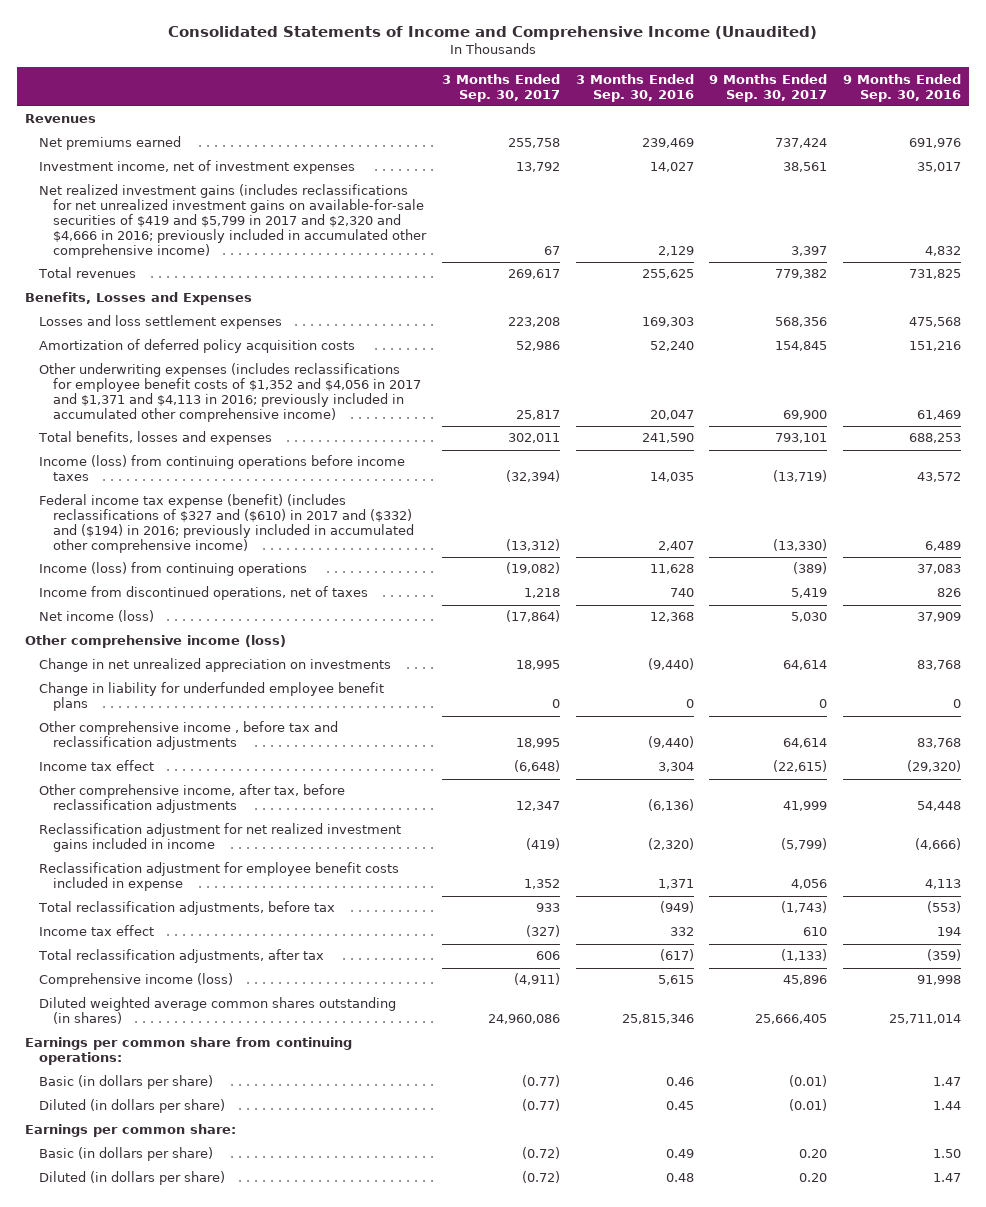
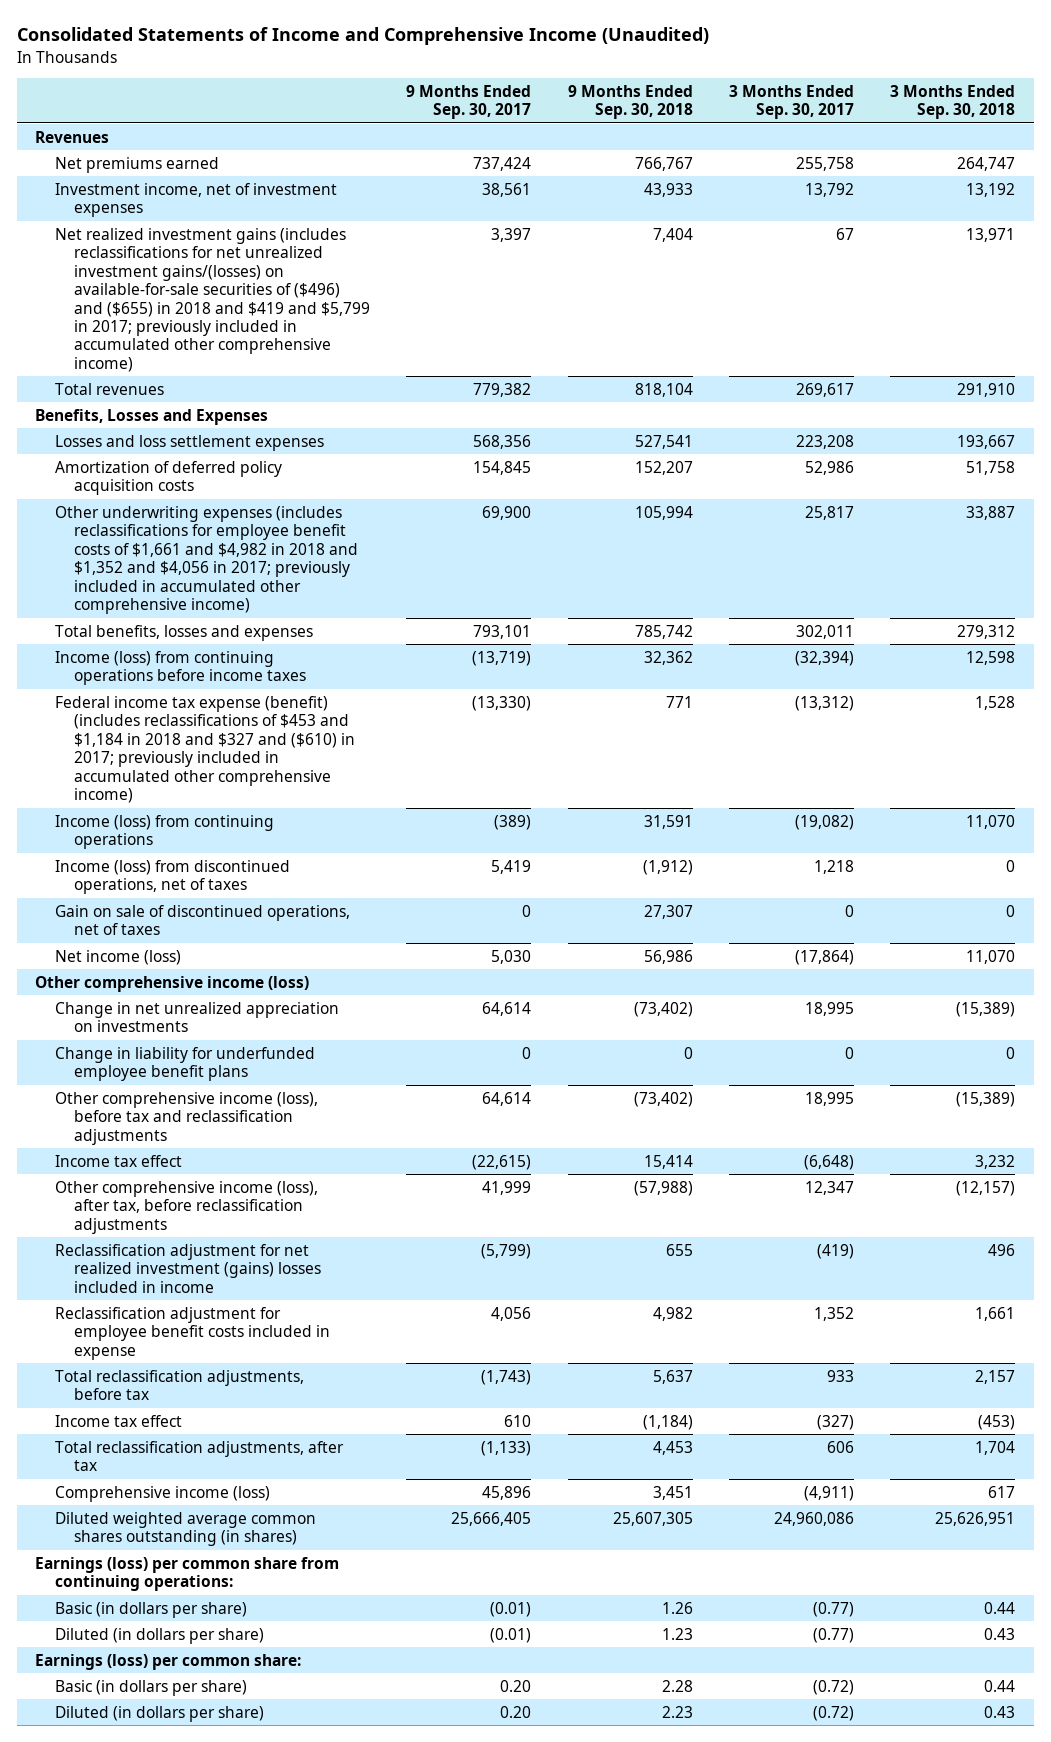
[575,73,694,102] 3 Months Ended Sep. 30, 2016 -> none
[843,73,962,102] 9 Months Ended Sep. 30, 2016 -> none
none -> [567,84,693,120] 9 Months Ended Sep. 30, 2018
none -> [890,84,1016,120] 3 Months Ended Sep. 30, 2018
[39,184,428,259] Net realized investment gains (includes reclassifications for net unrealized investment gains on available-for-sale securities of $419 and $5,799 in 2017 and $2,320 and $4,666 in 2016; previously included in accumulated other comprehensive income) -> [54,227,371,372] Net realized investment gains (includes reclassifications for net unrealized investment gains/(losses) on available-for-sale securities of ($496) and ($655) in 2018 and $419 and $5,799 in 2017; previously included in accumulated other comprehensive income)
[39,363,422,423] Other underwriting expenses (includes reclassifications for employee benefit costs of $1,352 and $4,056 in 2017 and $1,371 and $4,113 in 2016; previously included in accumulated other comprehensive income) -> [54,505,359,614] Other underwriting expenses (includes reclassifications for employee benefit costs of $1,661 and $4,982 in 2018 and $1,352 and $4,056 in 2017; previously included in accumulated other comprehensive income)
[39,494,415,554] Federal income tax expense (benefit) (includes reclassifications of $327 and ($610) in 2017 and ($332) and ($194) in 2016; previously included in accumulated other comprehensive income) -> [54,695,356,803] Federal income tax expense (benefit) (includes reclassifications of $453 and $1,184 in 2018 and $327 and ($610) in 2017; previously included in accumulated other comprehensive income)
[39,586,369,601] Income from discontinued operations, net of taxes -> [54,859,290,895] Income (loss) from discontinued operations, net of taxes
none -> [54,904,350,936] Gain on sale of discontinued operations, net of taxes
[39,721,339,751] Other comprehensive income , before tax and reclassification adjustments -> [54,1091,318,1145] Other comprehensive income (loss), before tax and reclassification adjustments
[39,784,346,814] Other comprehensive income, after tax, before reclassification adjustments -> [54,1180,318,1234] Other comprehensive income (loss), after tax, before reclassification adjustments
[39,823,402,853] Reclassification adjustment for net realized investment gains included in income -> [54,1243,322,1293] Reclassification adjustment for net realized investment (gains) losses included in income
[24,1037,352,1066] Earnings per common share from continuing operations: -> [35,1556,340,1592] Earnings (loss) per common share from continuing operations:
[24,1124,236,1138] Earnings per common share: -> [35,1653,302,1670] Earnings (loss) per common share:

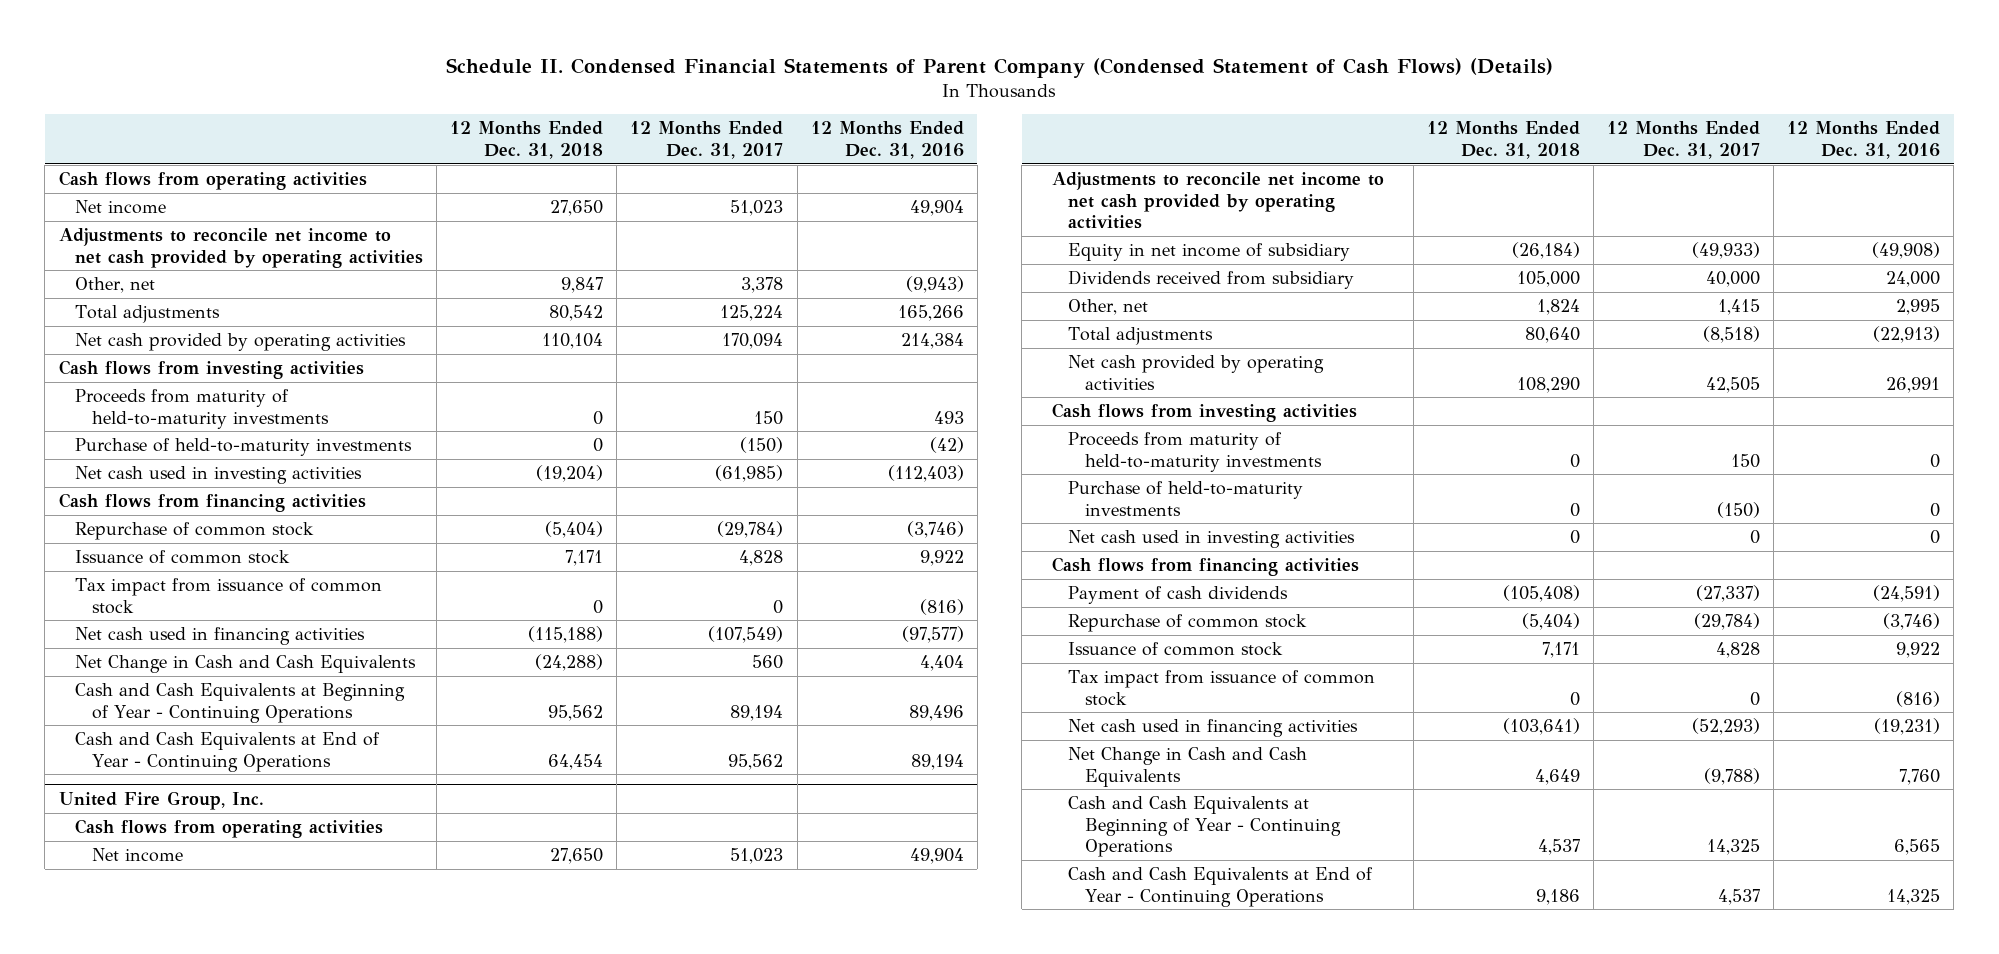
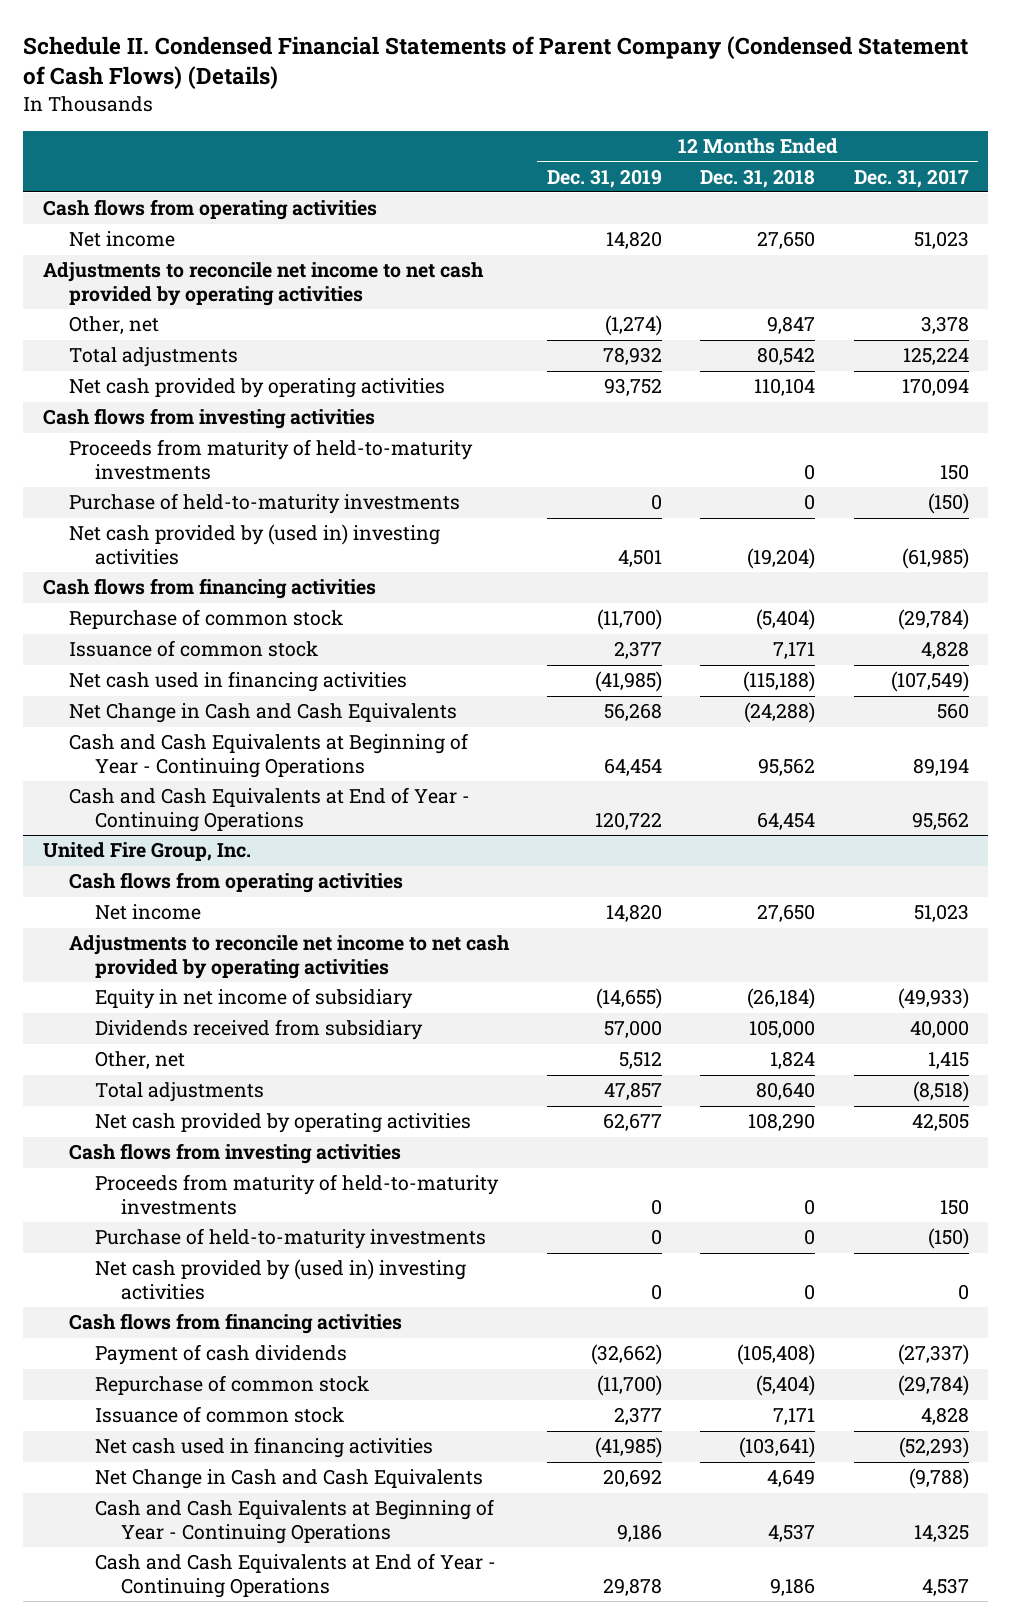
[810,121,964,160] 12 Months Ended Dec. 31, 2016 -> none
none -> [547,168,663,188] Dec. 31, 2019
[75,466,363,485] Net cash used in investing activities -> [68,524,440,565] Net cash provided by (used in) investing activities
[75,578,383,614] Tax impact from issuance of common stock -> none
[1068,530,1356,549] Net cash used in investing activities -> [94,1259,466,1300] Net cash provided by (used in) investing activities
[1068,670,1376,706] Tax impact from issuance of common stock -> none

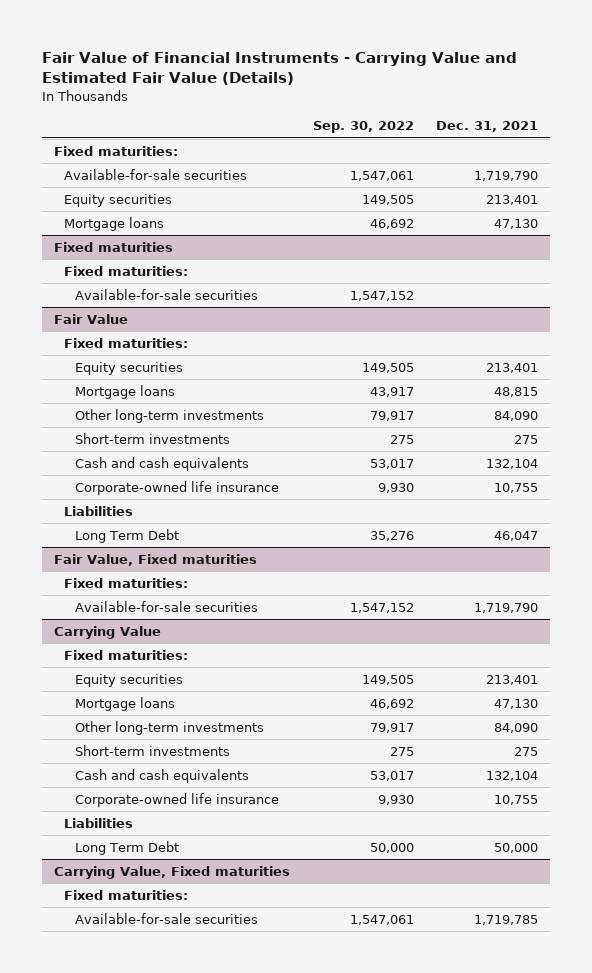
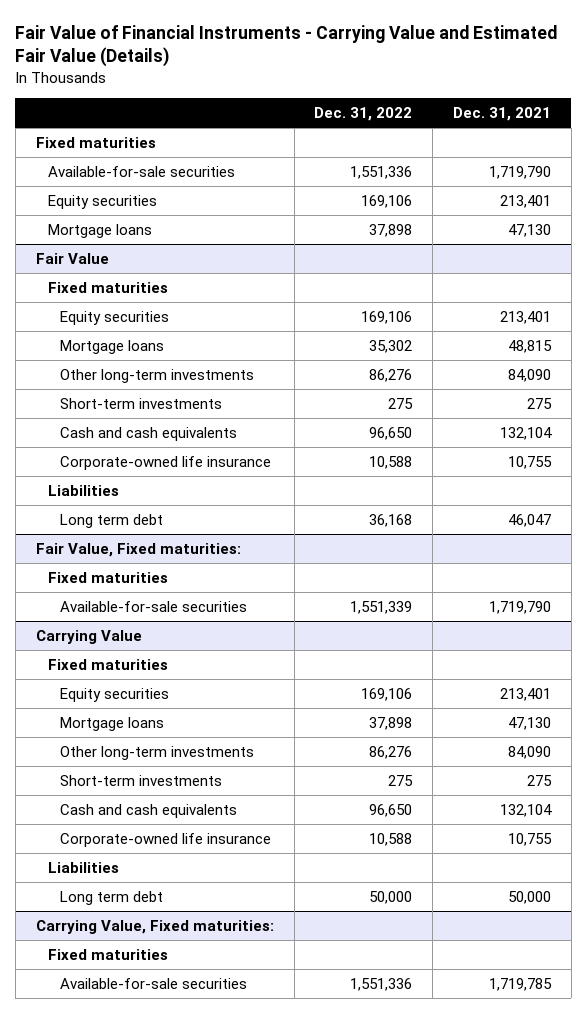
[312,121,414,134] Sep. 30, 2022 -> none
none -> [314,106,413,121] Dec. 31, 2022
[53,145,178,156] Fixed maturities: -> [35,136,156,148] Fixed maturities
[53,241,173,252] Fixed maturities -> none
[64,265,189,276] Fixed maturities: -> none
[74,288,258,300] Available-for-sale securities -> none
[64,337,189,348] Fixed maturities: -> [47,281,168,293] Fixed maturities
[74,528,179,543] Long Term Debt -> [59,513,163,528] Long term debt
[53,553,257,566] Fair Value, Fixed maturities -> [35,542,241,557] Fair Value, Fixed maturities:
[64,577,189,588] Fixed maturities: -> [47,571,168,583] Fixed maturities
[64,649,189,660] Fixed maturities: -> [47,658,168,670] Fixed maturities
[74,840,179,855] Long Term Debt -> [59,890,163,905] Long term debt
[53,865,290,879] Carrying Value, Fixed maturities -> [35,919,274,934] Carrying Value, Fixed maturities:
[64,889,189,900] Fixed maturities: -> [47,948,168,960] Fixed maturities

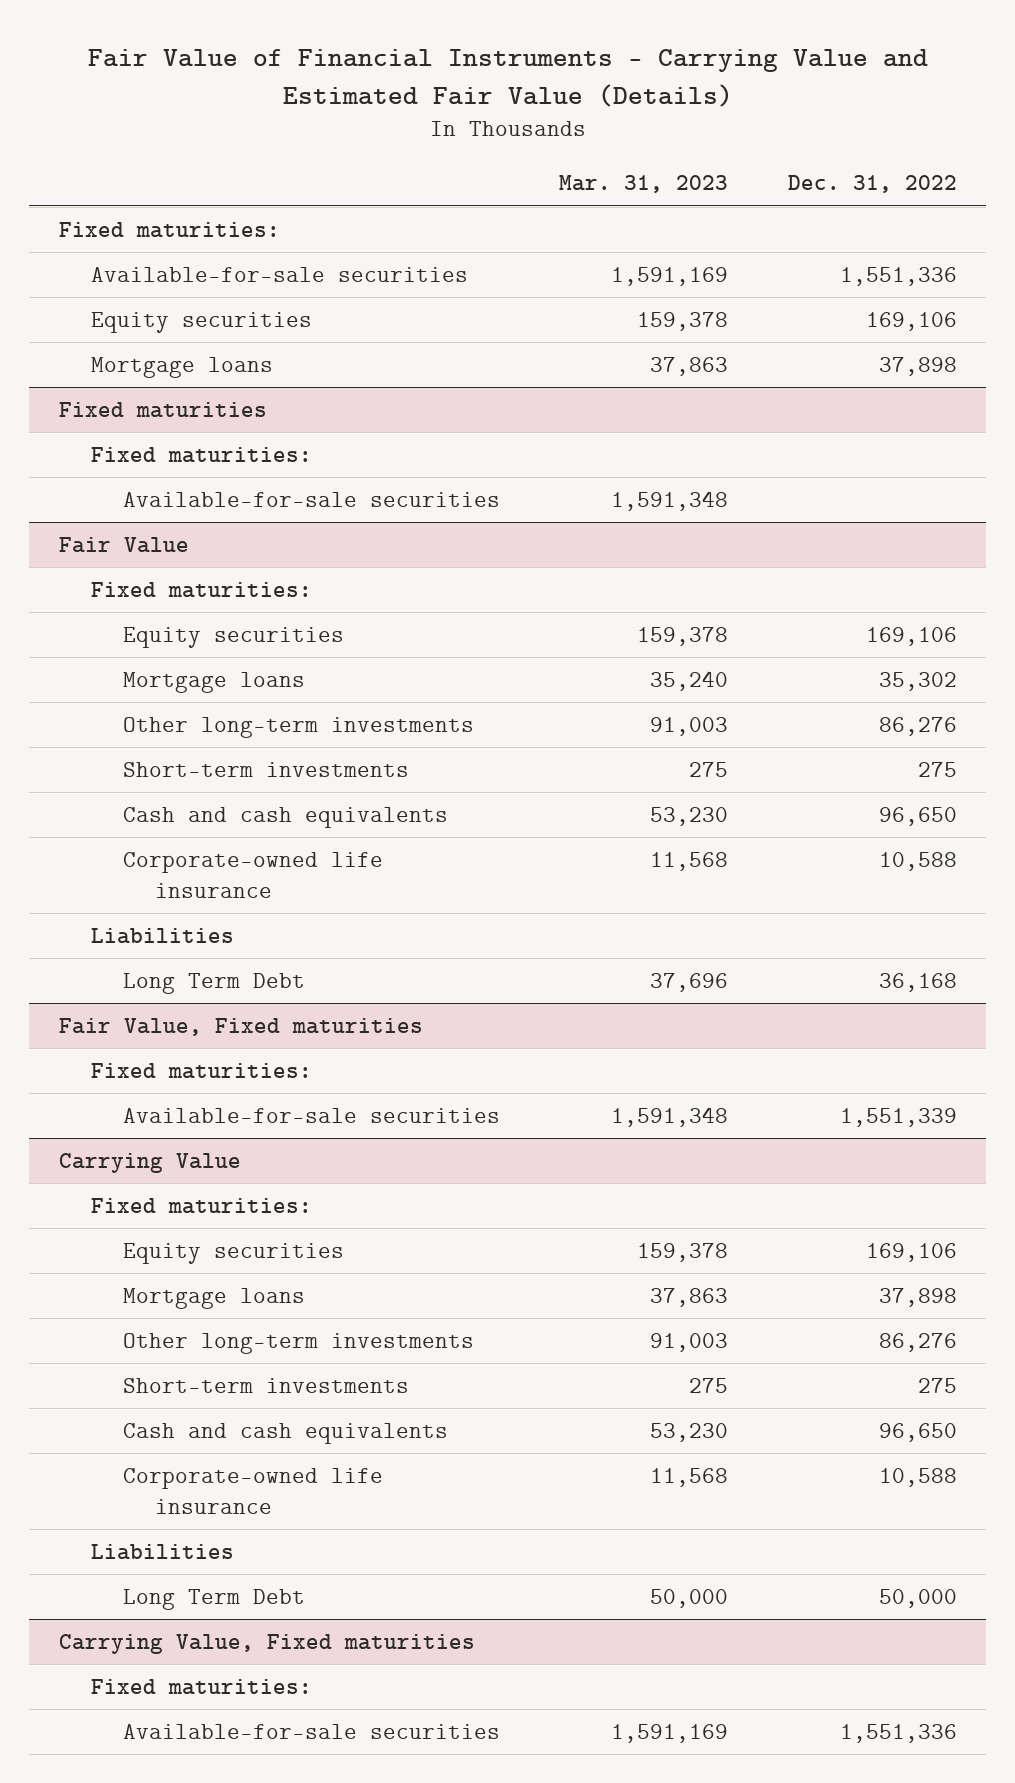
[453,106,552,121] Dec. 31, 2021 -> none
none -> [559,175,729,194] Mar. 31, 2023
[35,136,156,148] Fixed maturities -> [58,221,280,238] Fixed maturities:
none -> [58,401,267,418] Fixed maturities
none -> [90,446,312,463] Fixed maturities:
none -> [122,491,500,507] Available-for-sale securities
[47,281,168,293] Fixed maturities -> [90,581,312,598] Fixed maturities:
[59,513,163,528] Long term debt -> [122,972,305,994] Long Term Debt
[35,542,241,557] Fair Value, Fixed maturities: -> [58,1017,423,1036] Fair Value, Fixed maturities
[47,571,168,583] Fixed maturities -> [90,1062,312,1079] Fixed maturities:
[47,658,168,670] Fixed maturities -> [90,1197,312,1214] Fixed maturities:
[59,890,163,905] Long term debt -> [122,1588,305,1610] Long Term Debt
[35,919,274,934] Carrying Value, Fixed maturities: -> [58,1633,475,1654] Carrying Value, Fixed maturities
[47,948,168,960] Fixed maturities -> [90,1678,312,1695] Fixed maturities:

